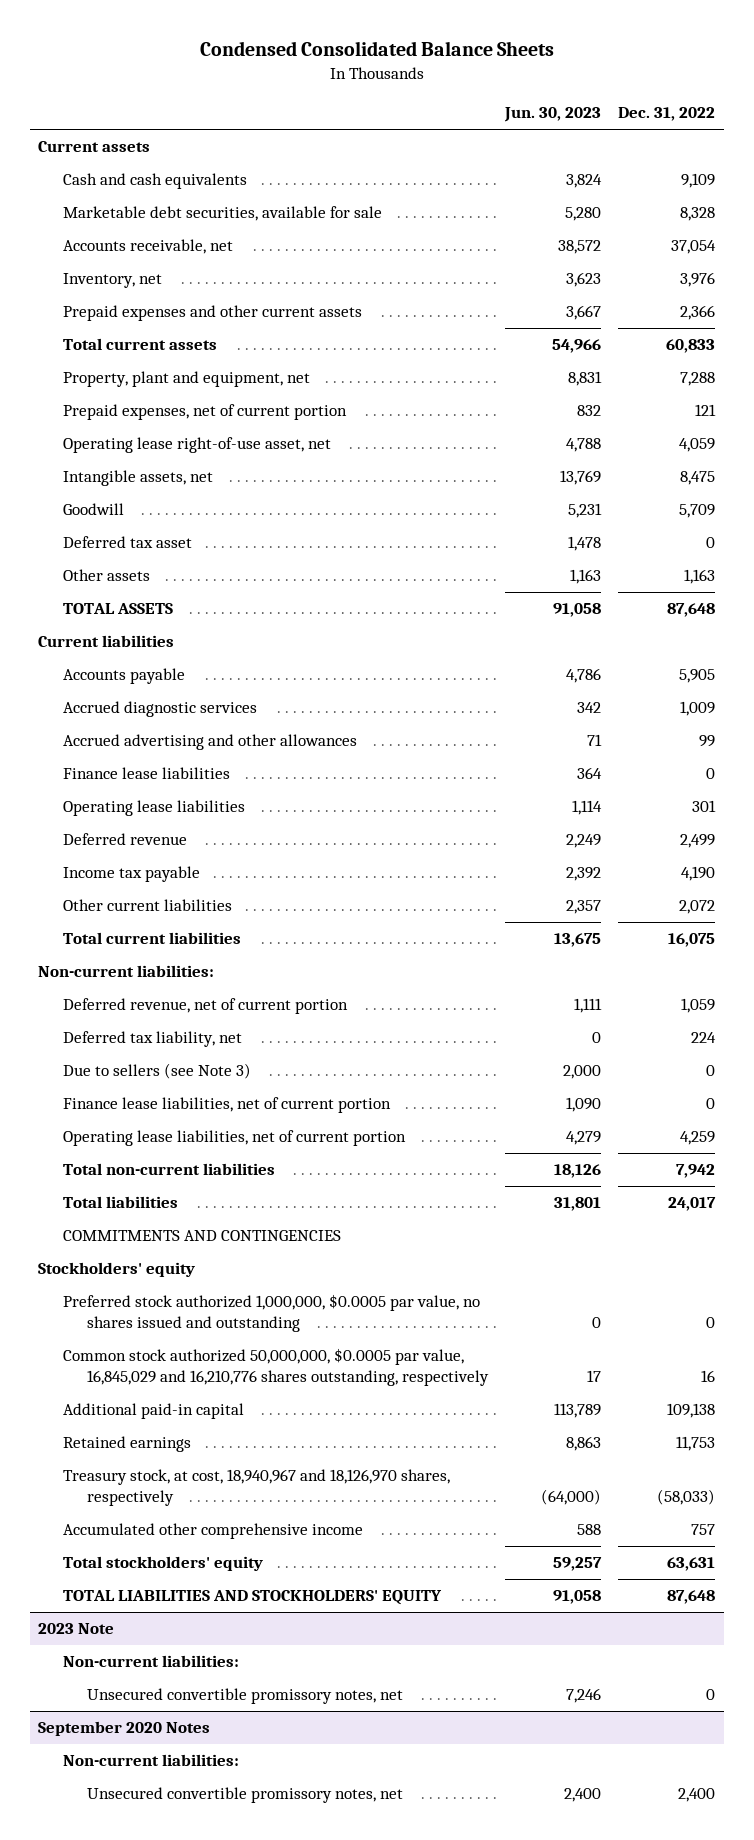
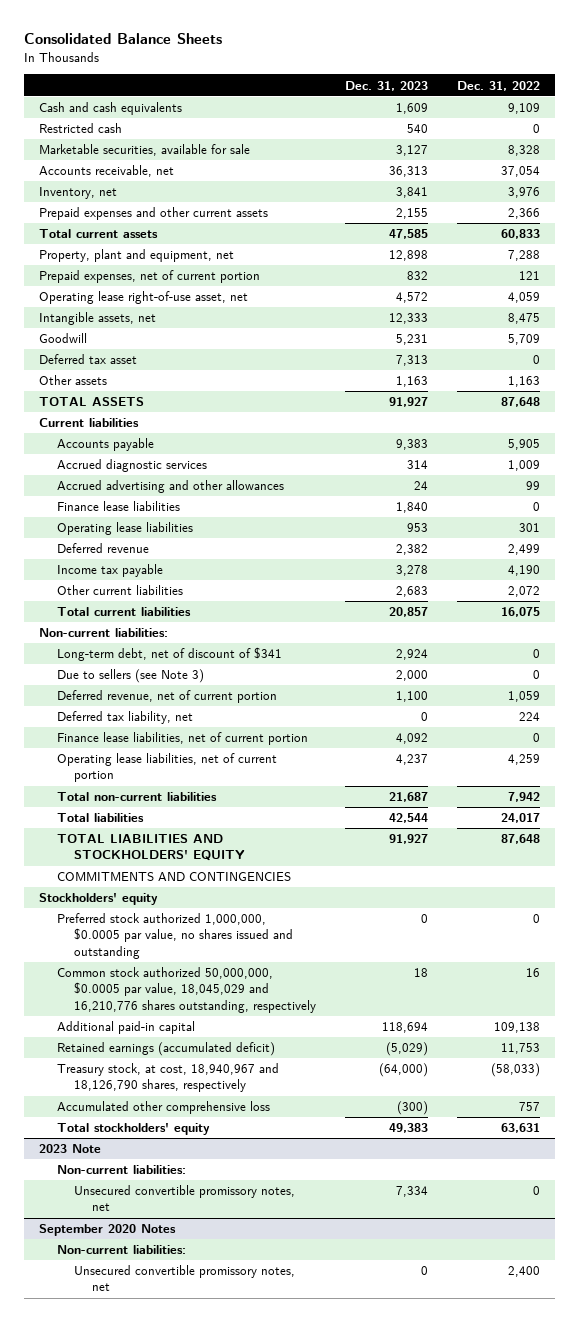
[199,41,554,57] Condensed Consolidated Balance Sheets -> [24,33,223,45] Consolidated Balance Sheets
[504,107,602,123] Jun. 30, 2023 -> none
none -> [345,80,429,91] Dec. 31, 2023
[38,141,151,153] Current assets -> none
none -> [38,123,122,134] Restricted cash
[62,206,382,222] Marketable debt securities, available for sale -> [38,144,250,157] Marketable securities, available for sale
none -> [56,647,282,662] Long-term debt, net of discount of $341
[62,1063,251,1080] Due to sellers (see Note 3) -> [56,669,204,684] Due to sellers (see Note 3)
[62,1590,442,1606] TOTAL LIABILITIES AND STOCKHOLDERS' EQUITY -> [56,834,246,862] TOTAL LIABILITIES AND STOCKHOLDERS' EQUITY
[62,1348,490,1387] Common stock authorized 50,000,000, $0.0005 par value, 16,845,029 and 16,210,776 shares outstanding, respectively -> [56,967,317,1013] Common stock authorized 50,000,000, $0.0005 par value, 18,045,029 and 16,210,776 shares outstanding, respectively
[62,1436,191,1453] Retained earnings -> [56,1042,275,1057] Retained earnings (accumulated deficit)
[62,1469,450,1507] Treasury stock, at cost, 18,940,967 and 18,126,970 shares, respectively -> [56,1063,279,1093] Treasury stock, at cost, 18,940,967 and 18,126,790 shares, respectively
[62,1523,363,1540] Accumulated other comprehensive income -> [56,1101,270,1115] Accumulated other comprehensive loss

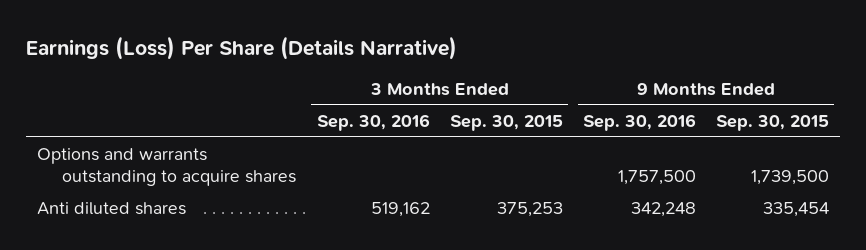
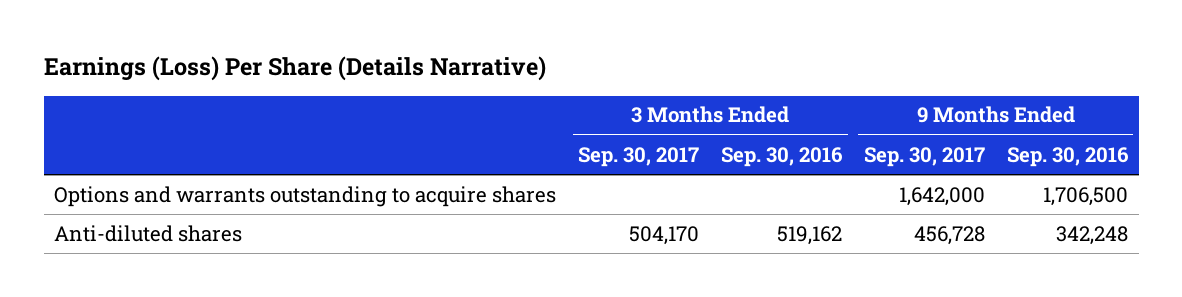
[449,114,563,131] Sep. 30, 2015 -> none
[716,114,830,131] Sep. 30, 2015 -> none
none -> [578,146,700,167] Sep. 30, 2017
none -> [863,146,985,167] Sep. 30, 2017
[618,170,697,186] 1,757,500 -> [1042,186,1128,206] 1,706,500
[36,202,186,216] Anti diluted shares -> [54,224,243,242] Anti-diluted shares

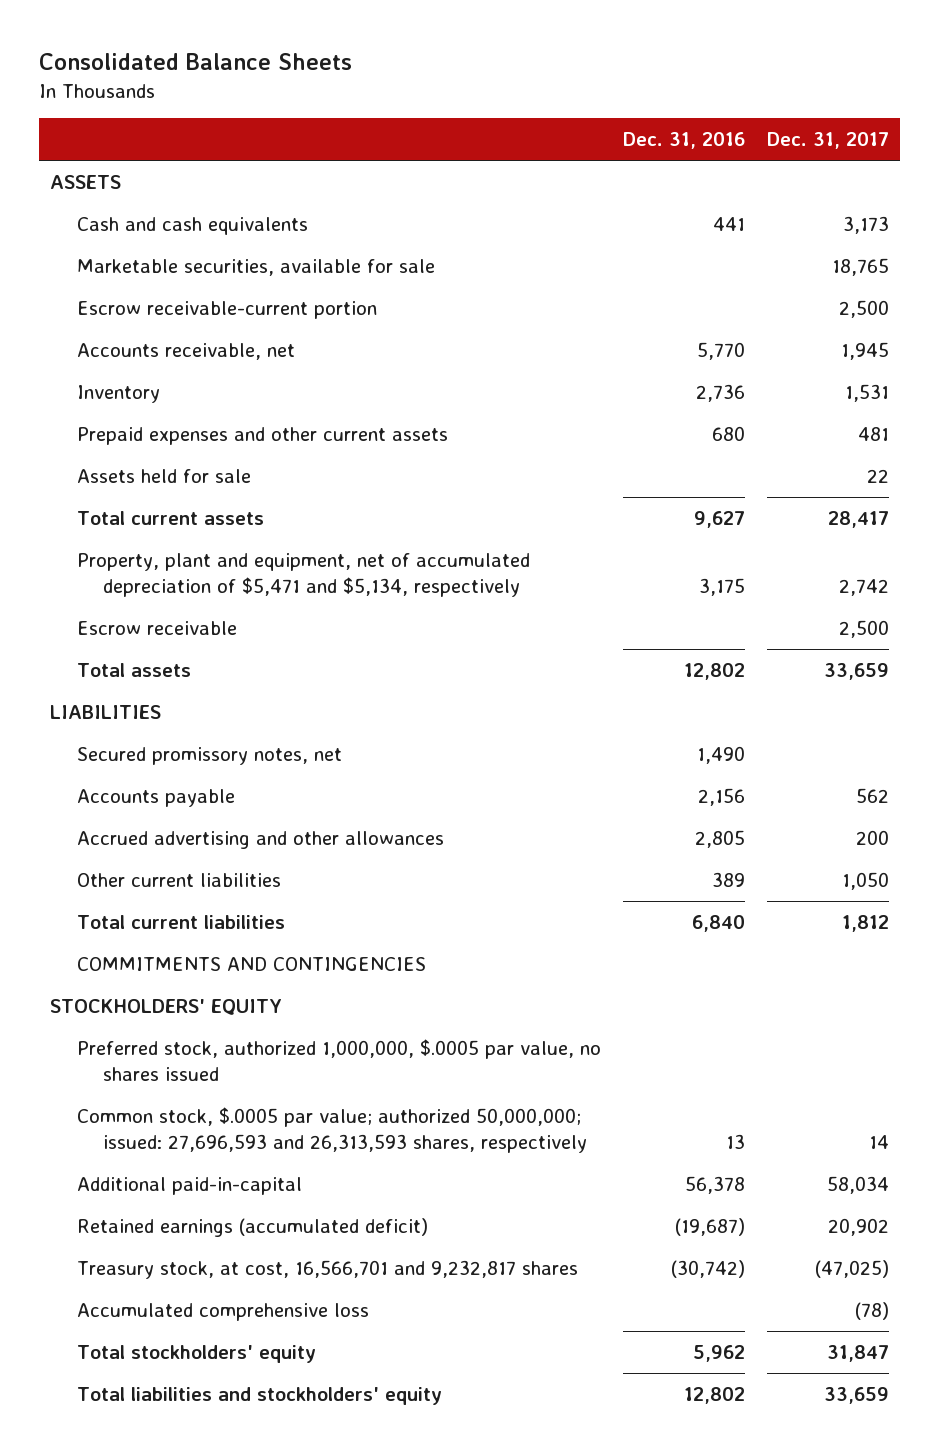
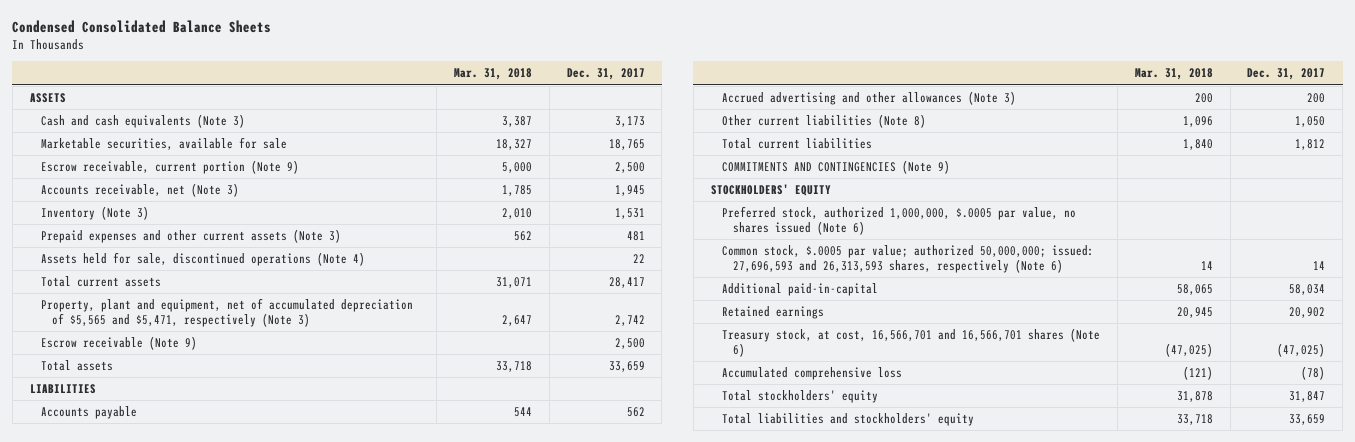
[38,53,352,71] Consolidated Balance Sheets -> [12,19,272,33] Condensed Consolidated Balance Sheets
[622,131,745,149] Dec. 31, 2016 -> none
none -> [453,68,532,81] Mar. 31, 2018
[76,216,308,235] Cash and cash equivalents -> [41,114,246,129] Cash and cash equivalents (Note 3)
[76,300,377,319] Escrow receivable-current portion -> [41,160,300,175] Escrow receivable, current portion (Note 9)
[76,342,295,360] Accounts receivable, net -> [41,183,240,198] Accounts receivable, net (Note 3)
[76,384,160,403] Inventory -> [41,206,150,221] Inventory (Note 3)
[76,426,448,445] Prepaid expenses and other current assets -> [41,229,342,244] Prepaid expenses and other current assets (Note 3)
[76,468,251,483] Assets held for sale -> [41,252,366,267] Assets held for sale, discontinued operations (Note 4)
[76,552,530,597] Property, plant and equipment, net of accumulated depreciation of $5,471 and $5,134, respectively -> [41,298,414,327] Property, plant and equipment, net of accumulated depreciation of $5,565 and $5,471, respectively (Note 3)
[76,620,237,635] Escrow receivable -> [41,336,198,351] Escrow receivable (Note 9)
[76,746,342,765] Secured promissory notes, net -> none
[76,830,444,849] Accrued advertising and other allowances -> [721,91,1016,106] Accrued advertising and other allowances (Note 3)
[76,872,281,887] Other current liabilities -> [721,114,926,129] Other current liabilities (Note 8)
[76,956,426,971] COMMITMENTS AND CONTINGENCIES -> [721,160,950,175] COMMITMENTS AND CONTINGENCIES (Note 9)
[76,1038,601,1081] Preferred stock, authorized 1,000,000, $.0005 par value, no shares issued -> [721,206,1076,235] Preferred stock, authorized 1,000,000, $.0005 par value, no shares issued (Note 6)
[76,1106,588,1153] Common stock, $.0005 par value; authorized 50,000,000; issued: 27,696,593 and 26,313,593 shares, respectively -> [721,245,1094,273] Common stock, $.0005 par value; authorized 50,000,000; issued: 27,696,593 and 26,313,593 shares, respectively (Note 6)
[76,1217,428,1237] Retained earnings (accumulated deficit) -> [721,306,824,320] Retained earnings
[76,1259,578,1279] Treasury stock, at cost, 16,566,701 and 9,232,817 shares -> [721,328,1100,357] Treasury stock, at cost, 16,566,701 and 16,566,701 shares (Note 6)

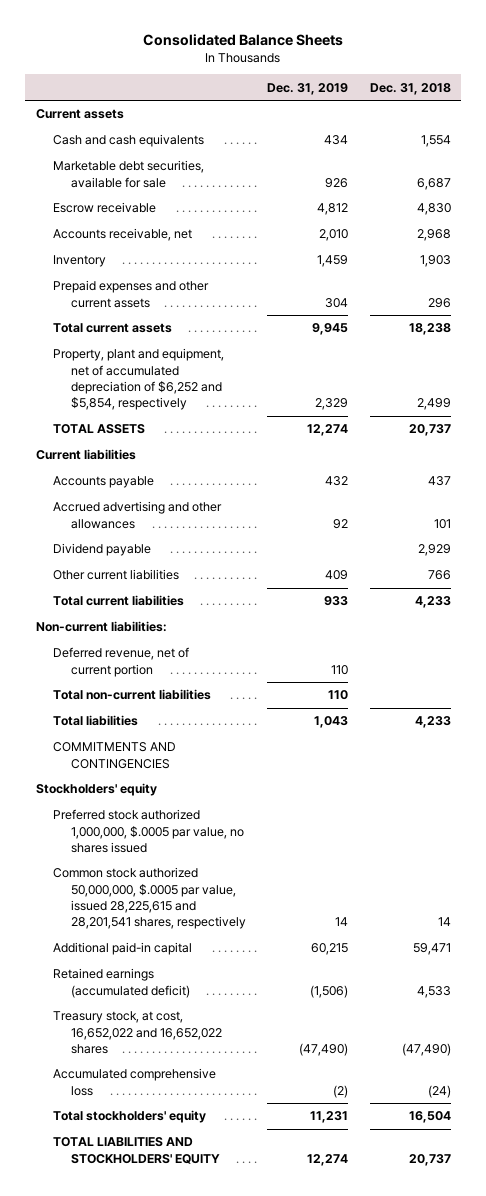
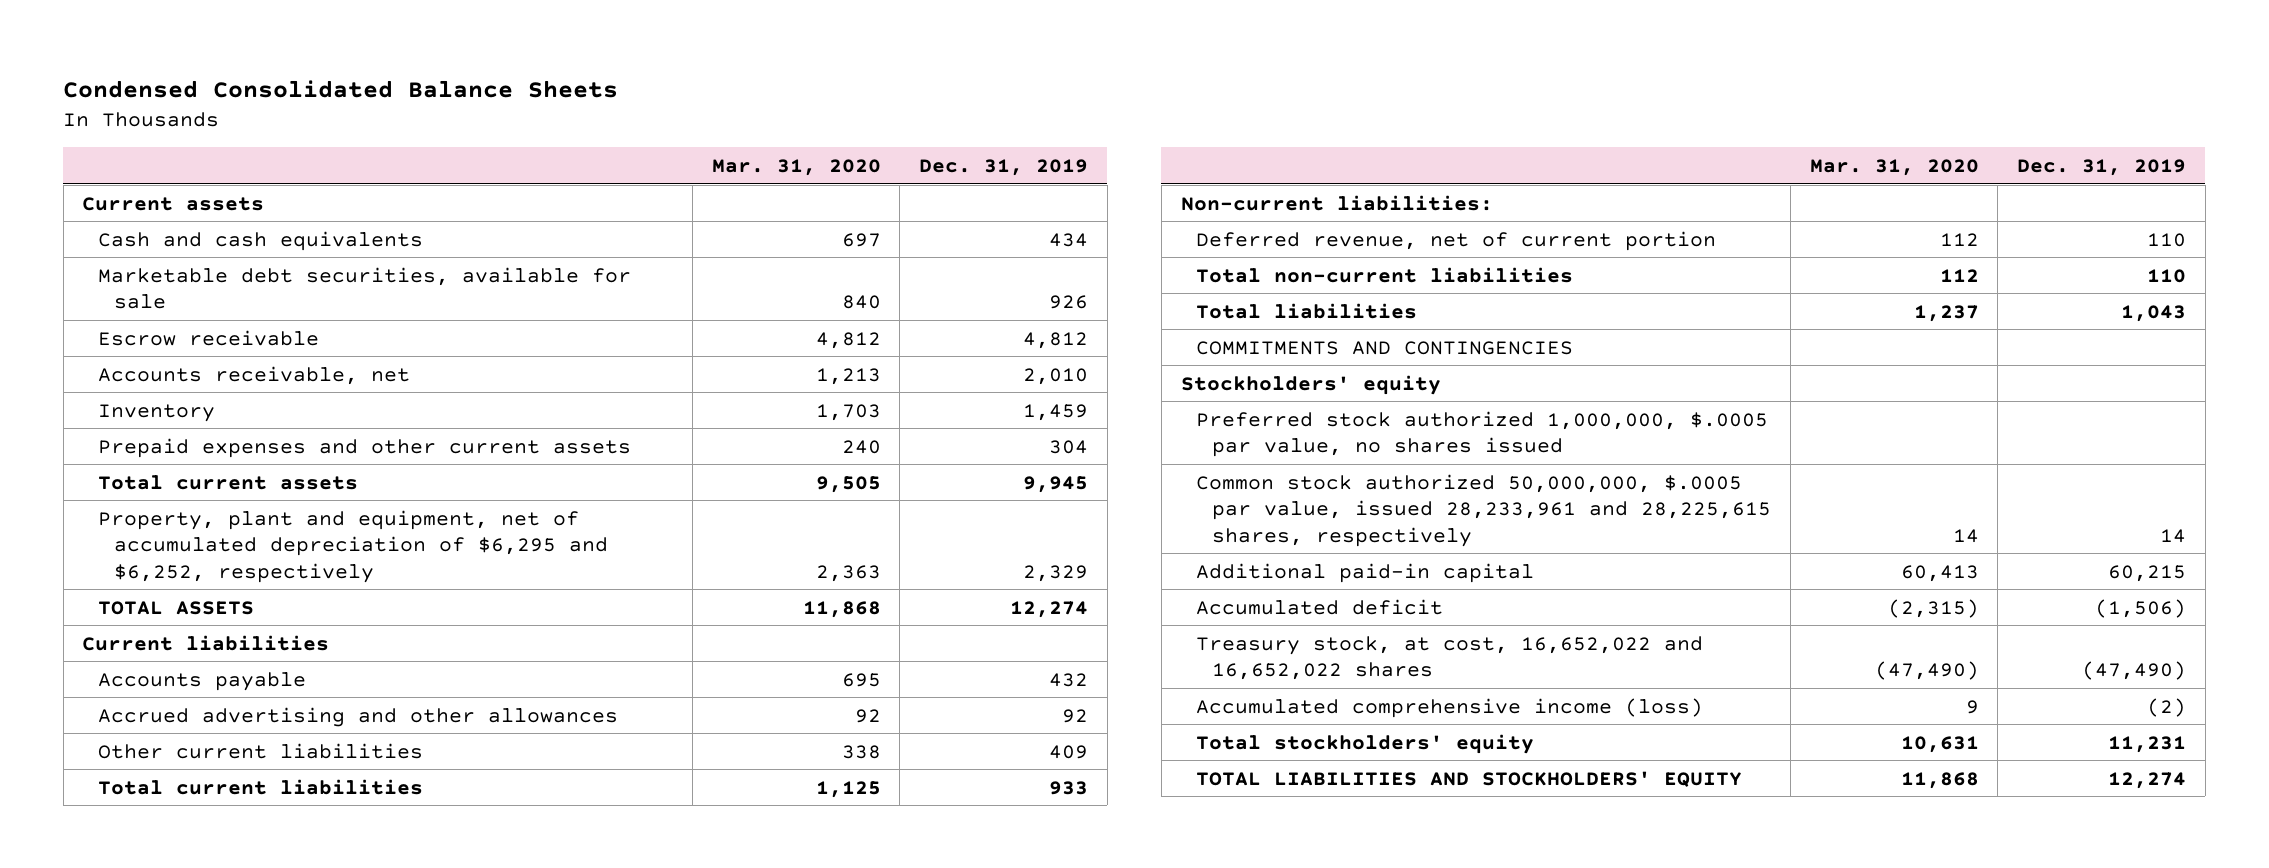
[143,33,344,46] Consolidated Balance Sheets -> [63,79,619,98] Condensed Consolidated Balance Sheets
[369,82,451,95] Dec. 31, 2018 -> none
none -> [711,158,881,176] Mar. 31, 2020
[53,348,225,411] Property, plant and equipment, net of accumulated depreciation of $6,252 and $5,854, respectively -> [98,509,609,583] Property, plant and equipment, net of accumulated depreciation of $6,295 and $6,252, respectively
[53,543,152,557] Dividend payable -> none
[53,867,247,930] Common stock authorized 50,000,000, $.0005 par value, issued 28,225,615 and 28,201,541 shares, respectively -> [1196,473,1772,547] Common stock authorized 50,000,000, $.0005 par value, issued 28,233,961 and 28,225,615 shares, respectively
[53,968,191,998] Retained earnings (accumulated deficit) -> [1196,598,1444,615] Accumulated deficit
[53,1068,217,1096] Accumulated comprehensive loss -> [1196,697,1704,718] Accumulated comprehensive income (loss)

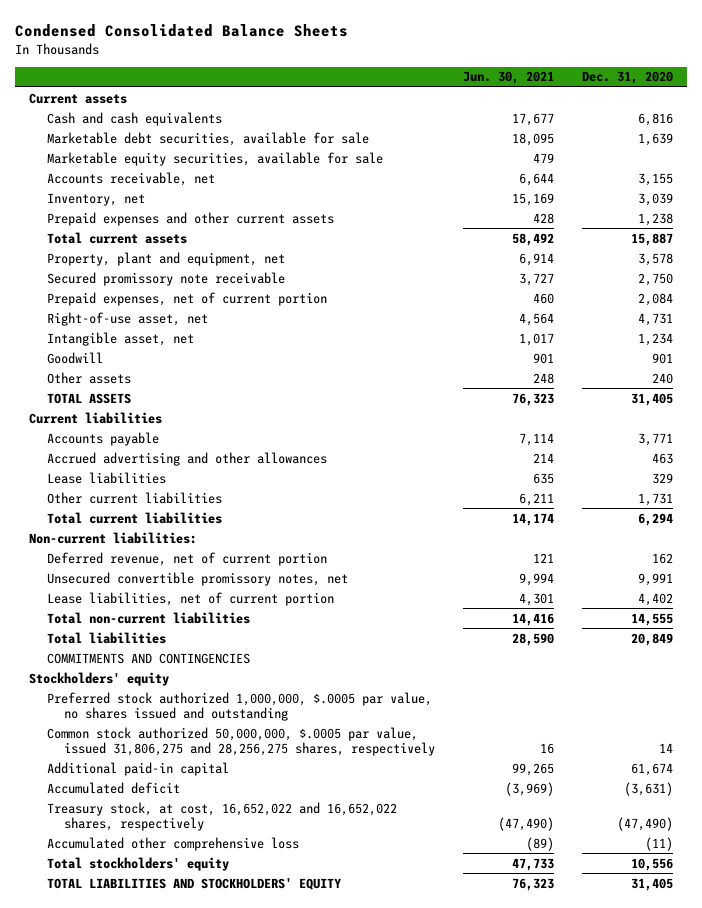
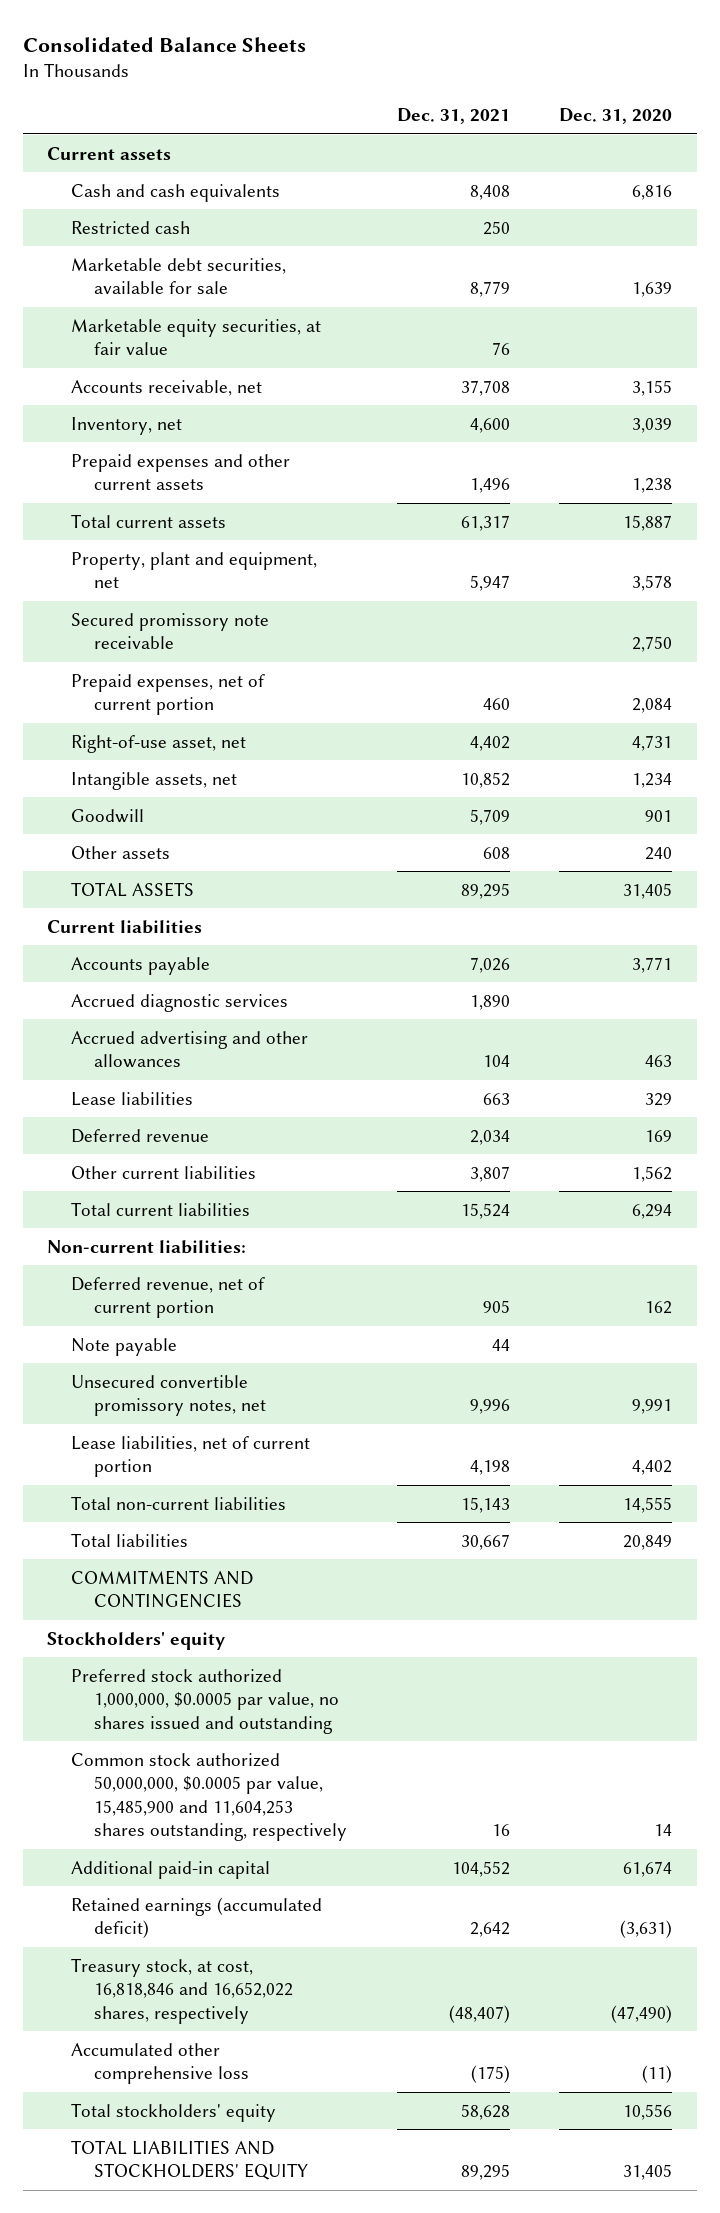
[15,23,349,37] Condensed Consolidated Balance Sheets -> [22,36,306,52] Consolidated Balance Sheets
[462,71,554,85] Jun. 30, 2021 -> none
none -> [396,107,510,124] Dec. 31, 2021
none -> [70,220,190,234] Restricted cash
[46,151,383,166] Marketable equity securities, available for sale -> [70,318,321,356] Marketable equity securities, at fair value
[46,331,194,346] Intangible asset, net -> [70,771,237,790] Intangible assets, net
none -> [70,993,288,1012] Accrued diagnostic services
none -> [70,1128,209,1143] Deferred revenue
[637,492,673,506] 1,731 -> [632,1165,673,1182] 1,562
none -> [70,1337,177,1356] Note payable
[46,691,432,721] Preferred stock authorized 1,000,000, $.0005 par value, no shares issued and outstanding -> [70,1668,339,1734] Preferred stock authorized 1,000,000, $0.0005 par value, no shares issued and outstanding
[46,726,435,756] Common stock authorized 50,000,000, $.0005 par value, issued 31,806,275 and 28,256,275 shares, respectively -> [70,1752,347,1842] Common stock authorized 50,000,000, $0.0005 par value, 15,485,900 and 11,604,253 shares outstanding, respectively
[46,781,180,794] Accumulated deficit -> [70,1896,322,1939] Retained earnings (accumulated deficit)
[46,801,397,831] Treasury stock, at cost, 16,652,022 and 16,652,022 shares, respectively -> [70,1957,293,2024] Treasury stock, at cost, 16,818,846 and 16,652,022 shares, respectively

